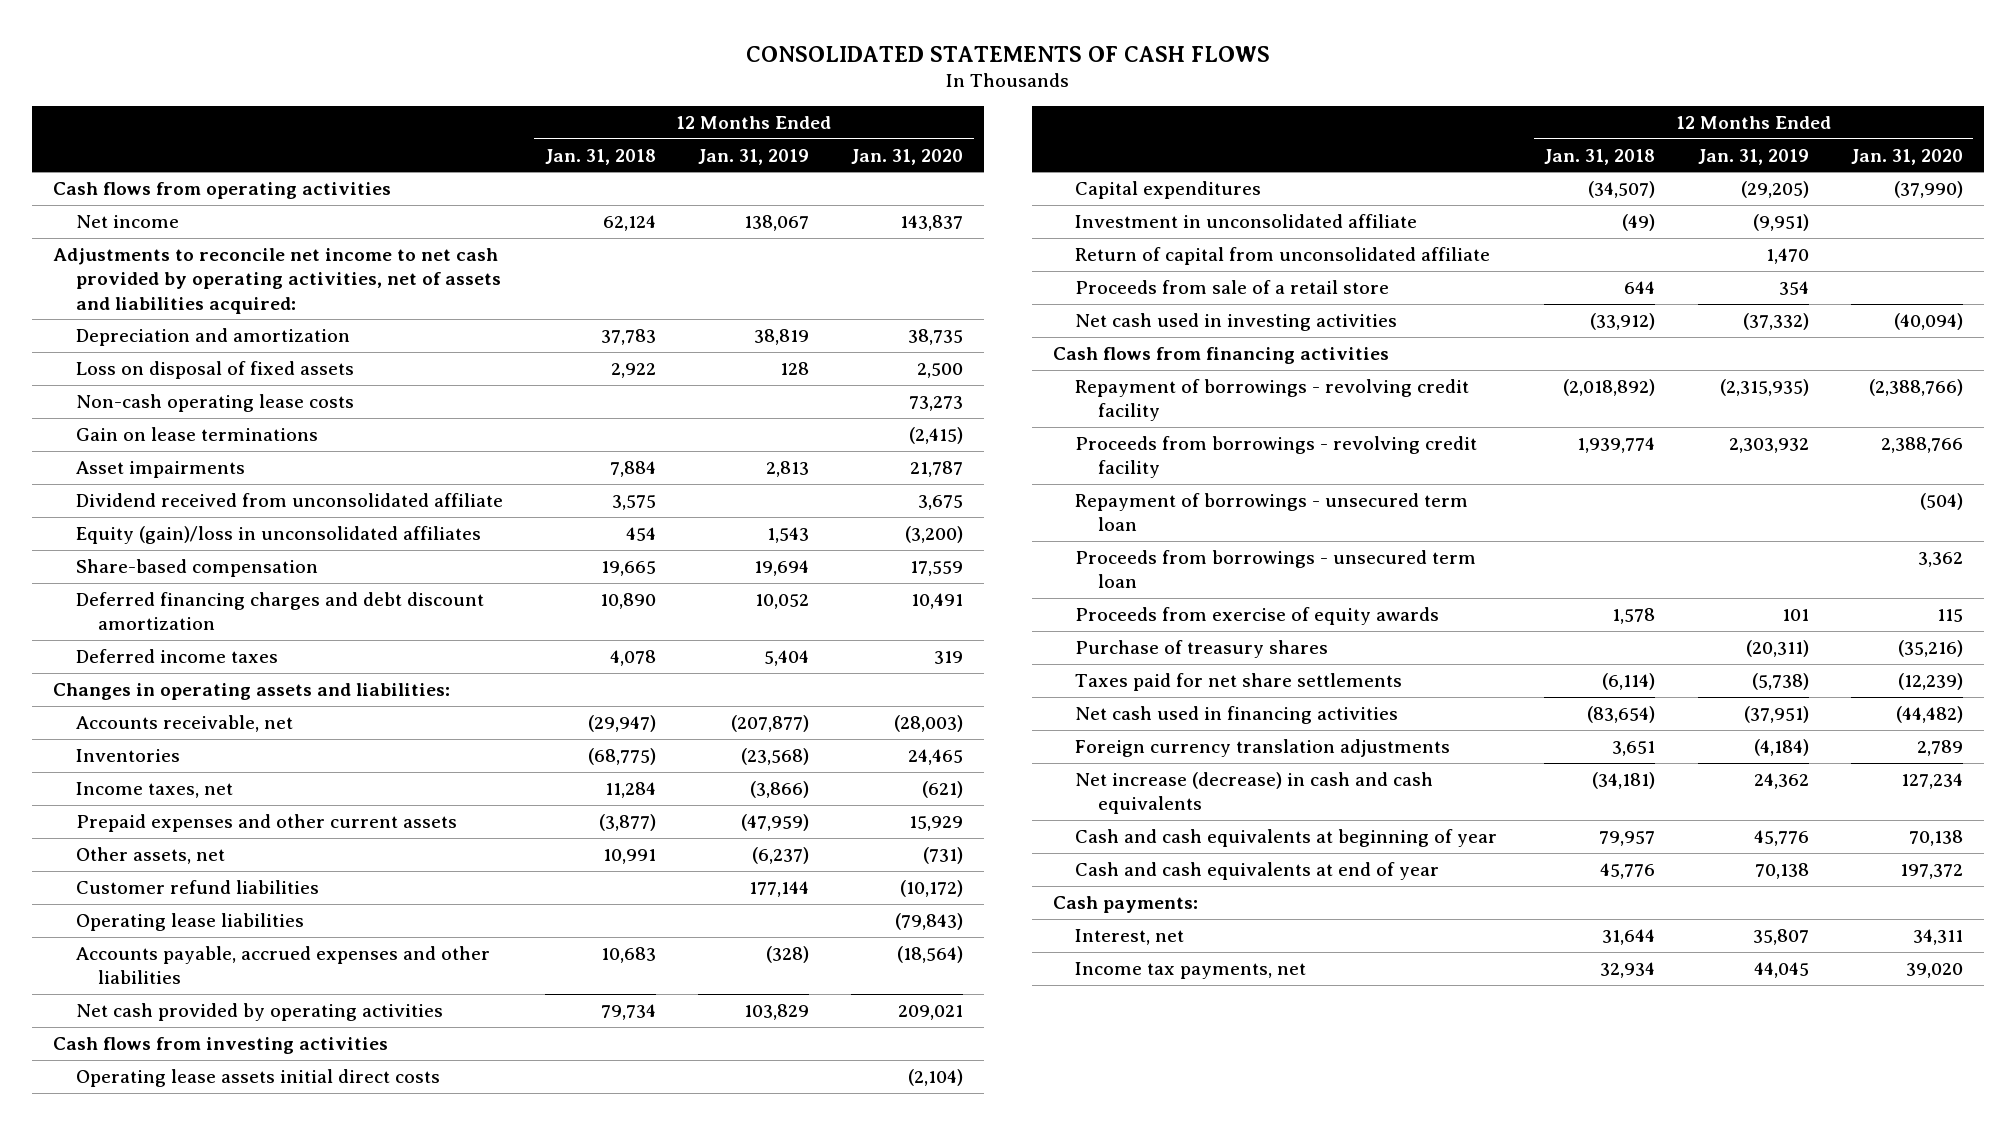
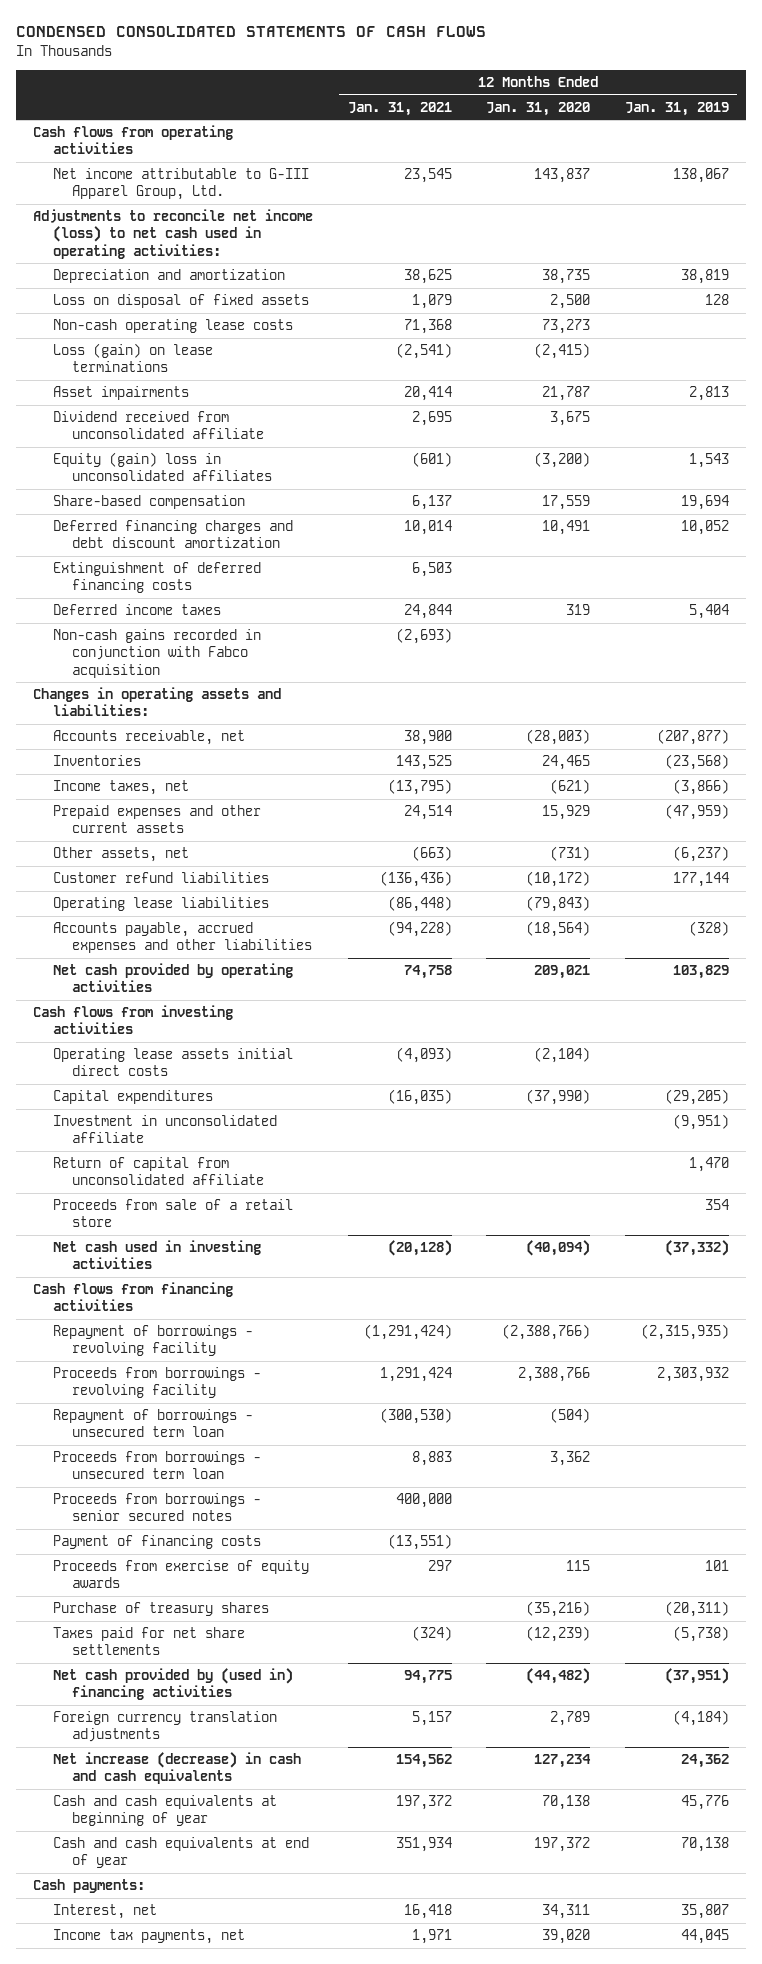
[745,45,1270,62] CONSOLIDATED STATEMENTS OF CASH FLOWS -> [15,26,486,38] CONDENSED CONSOLIDATED STATEMENTS OF CASH FLOWS
[544,148,656,165] Jan. 31, 2018 -> none
none -> [347,101,452,116] Jan. 31, 2021
[75,214,179,228] Net income -> [52,168,309,201] Net income attributable to G-III Apparel Group, Ltd.
[53,247,501,314] Adjustments to reconcile net income to net cash provided by operating activities, net of assets and liabilities acquired: -> [33,209,314,259] Adjustments to reconcile net income (loss) to net cash used in operating activities:
[75,426,318,441] Gain on lease terminations -> [52,343,213,373] Loss (gain) on lease terminations
[75,525,481,544] Equity (gain)/loss in unconsolidated affiliates -> [52,452,273,482] Equity (gain) loss in unconsolidated affiliates
none -> [52,562,261,594] Extinguishment of deferred financing costs
none -> [52,629,261,678] Non-cash gains recorded in conjunction with Fabco acquisition
[1075,378,1470,422] Repayment of borrowings - revolving credit facility -> [52,1325,253,1357] Repayment of borrowings - revolving facility
[1075,435,1478,479] Proceeds from borrowings - revolving credit facility -> [52,1367,261,1399] Proceeds from borrowings - revolving facility
none -> [52,1493,261,1522] Proceeds from borrowings - senior secured notes
none -> [52,1535,261,1550] Payment of financing costs
[1075,705,1399,724] Net cash used in financing activities -> [52,1668,293,1701] Net cash provided by (used in) financing activities

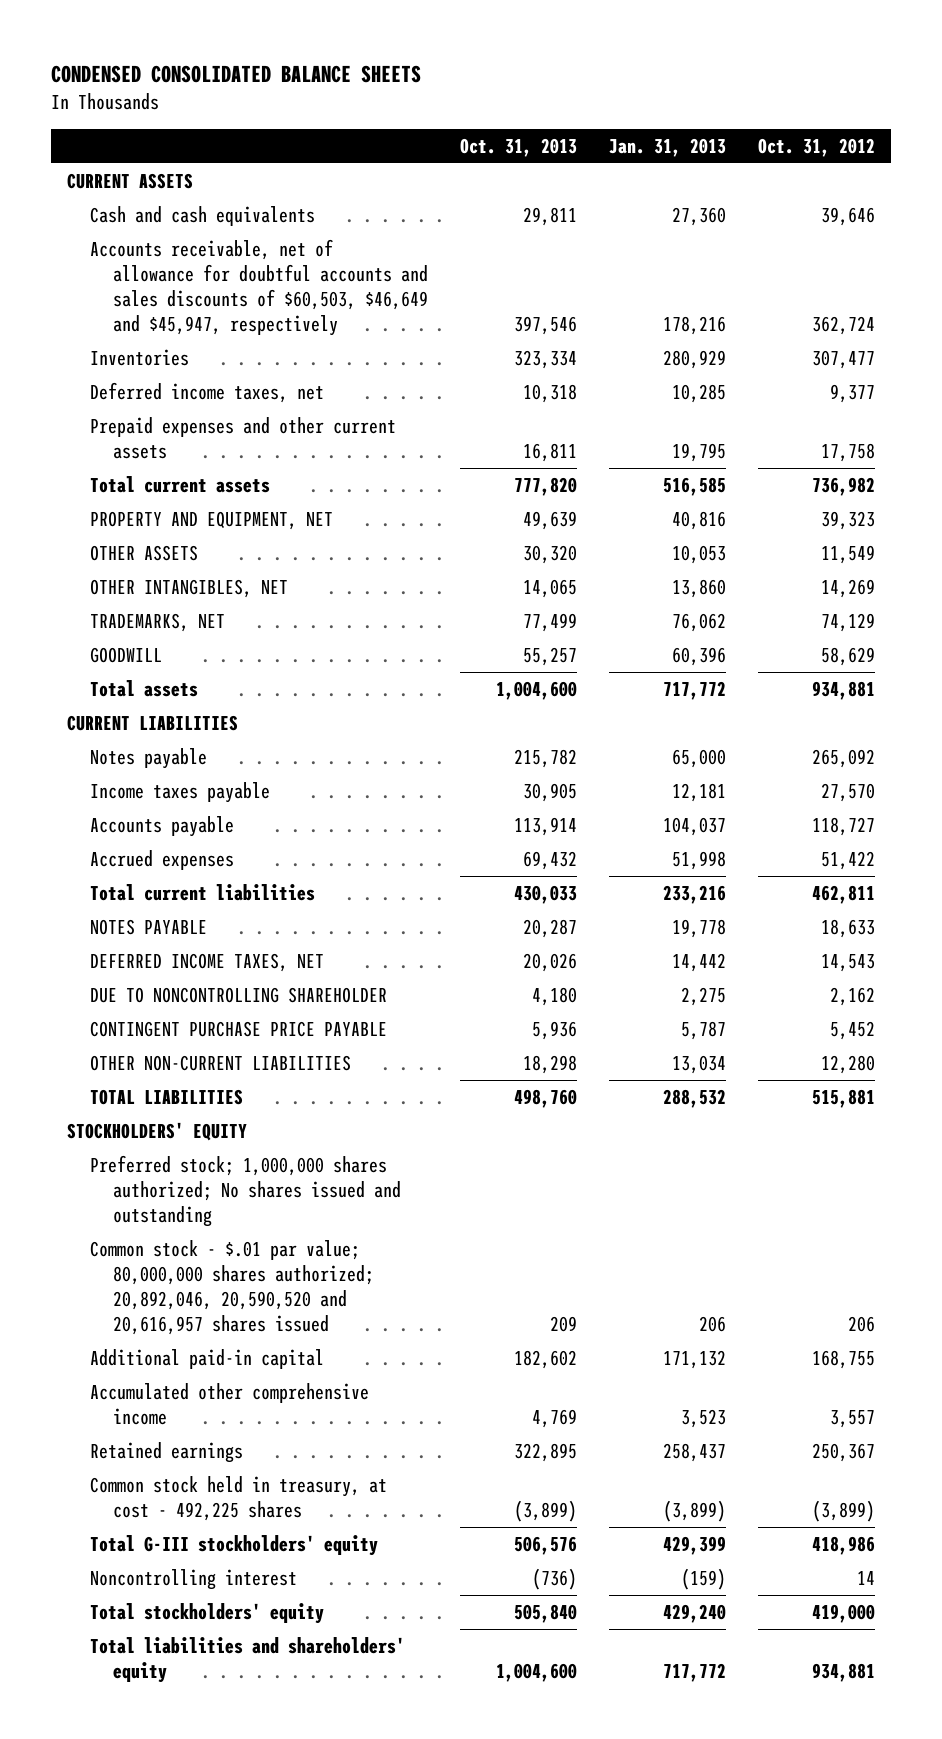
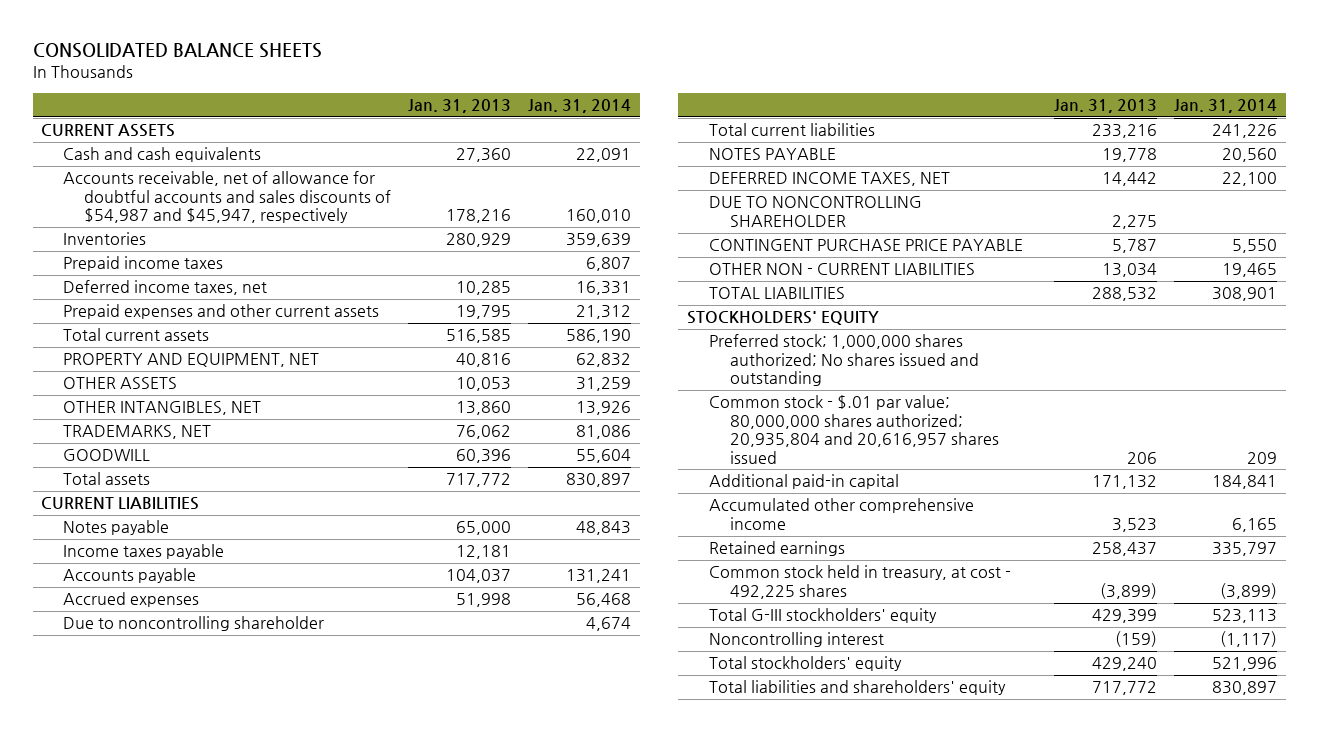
[51,65,422,84] CONDENSED CONSOLIDATED BALANCE SHEETS -> [32,43,322,59] CONSOLIDATED BALANCE SHEETS
[460,138,578,158] Oct. 31, 2013 -> none
[758,138,876,158] Oct. 31, 2012 -> none
none -> [528,99,632,114] Jan. 31, 2014
[90,238,429,336] Accounts receivable, net of allowance for doubtful accounts and sales discounts of $60,503, $46,649 and $45,947, respectively -> [62,171,392,224] Accounts receivable, net of allowance for doubtful accounts and sales discounts of $54,987 and $45,947, respectively
none -> [62,256,223,272] Prepaid income taxes
none -> [62,616,324,632] Due to noncontrolling shareholder
[90,1054,352,1071] OTHER NON-CURRENT LIABILITIES -> [708,263,975,276] OTHER NON - CURRENT LIABILITIES
[90,1239,375,1335] Common stock - $.01 par value; 80,000,000 shares authorized; 20,892,046, 20,590,520 and 20,616,957 shares issued -> [708,395,1000,464] Common stock - $.01 par value; 80,000,000 shares authorized; 20,935,804 and 20,616,957 shares issued

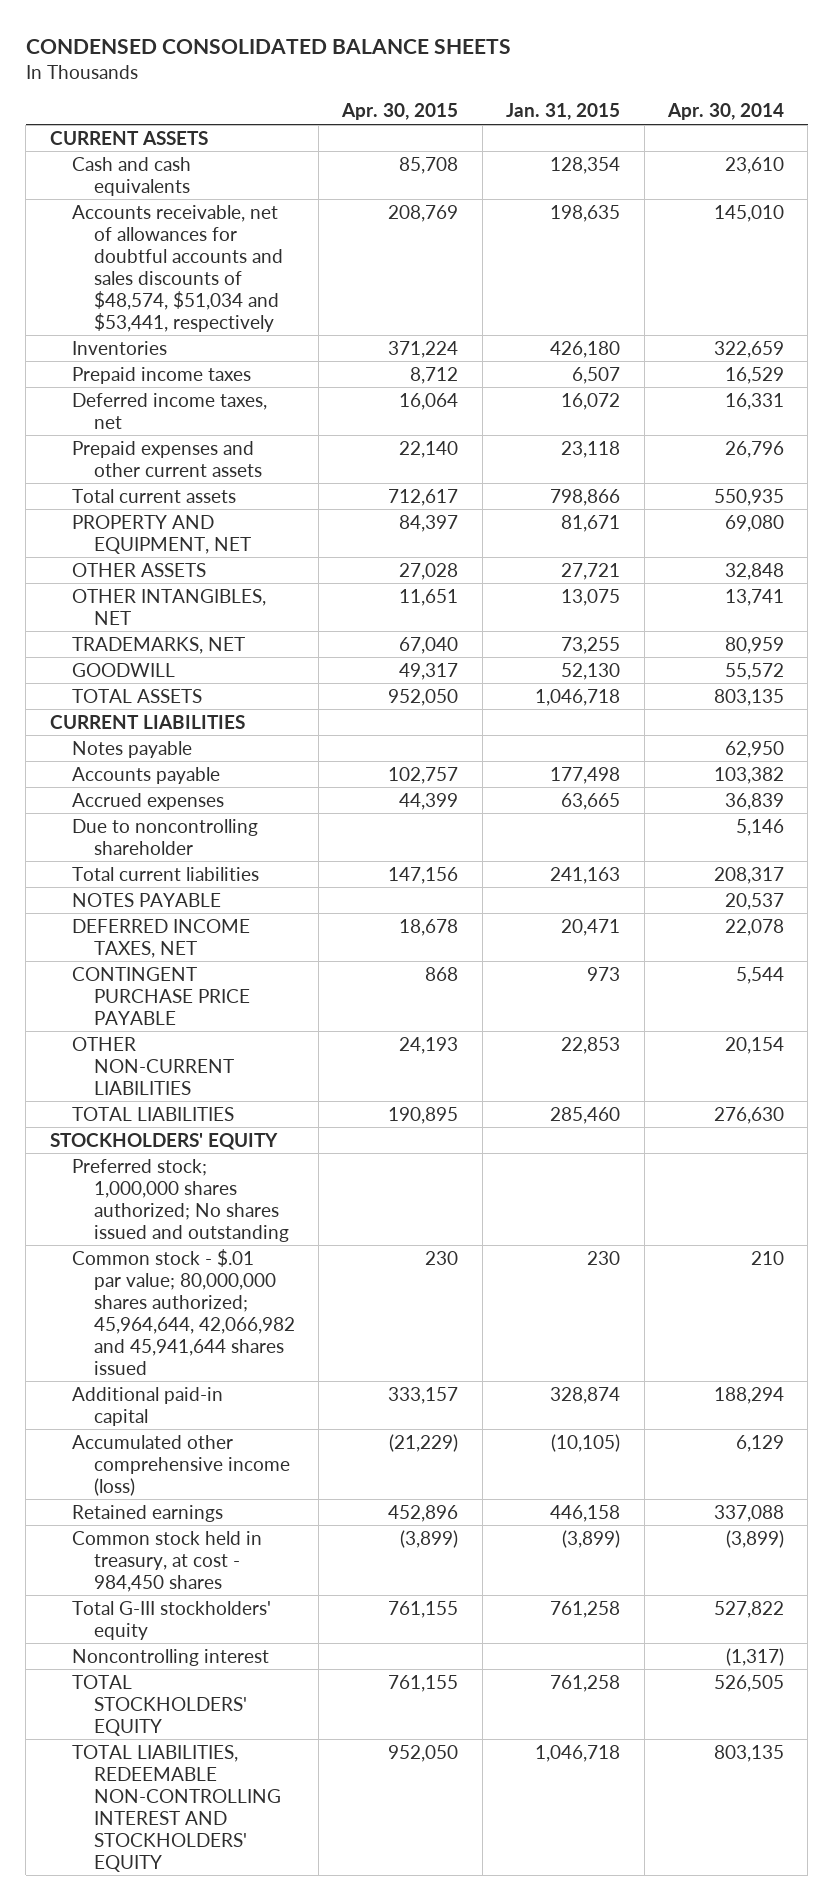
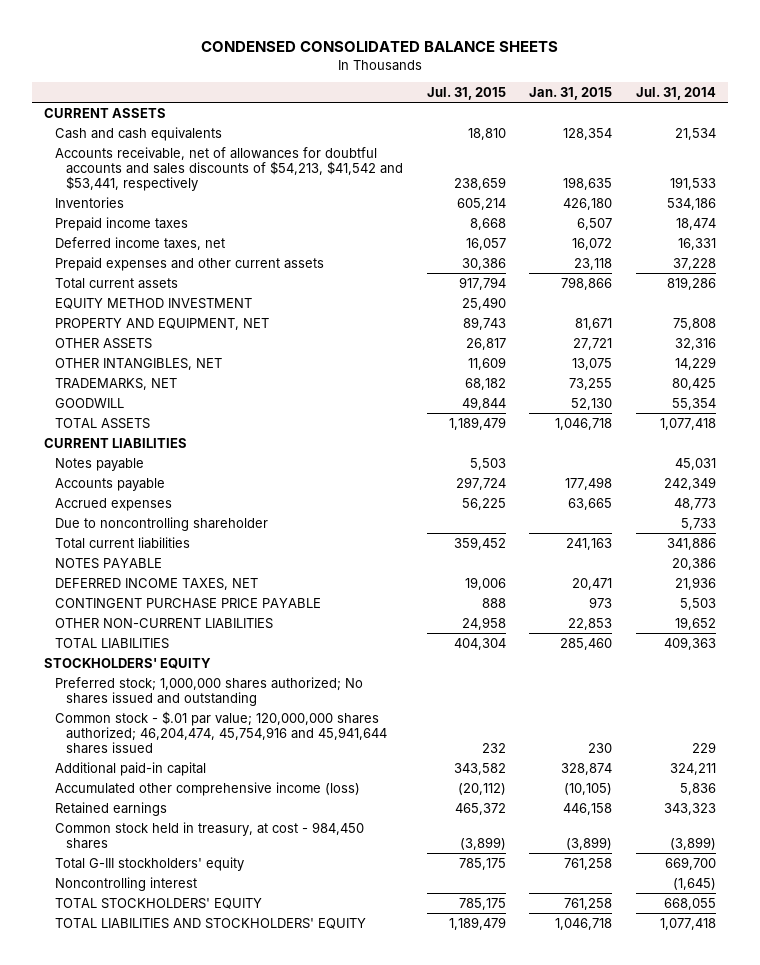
[341,103,459,121] Apr. 30, 2015 -> none
[666,103,784,121] Apr. 30, 2014 -> none
none -> [426,87,506,101] Jul. 31, 2015
none -> [635,87,716,101] Jul. 31, 2014
[71,204,283,332] Accounts receivable, net of allowances for doubtful accounts and sales discounts of $48,574, $51,034 and $53,441, respectively -> [54,146,403,191] Accounts receivable, net of allowances for doubtful accounts and sales discounts of $54,213, $41,542 and $53,441, respectively
none -> [54,297,252,309] EQUITY METHOD INVESTMENT
[71,1248,295,1375] Common stock - $.01 par value; 80,000,000 shares authorized; 45,964,644, 42,066,982 and 45,941,644 shares issued -> [54,710,387,754] Common stock - $.01 par value; 120,000,000 shares authorized; 46,204,474, 45,754,916 and 45,941,644 shares issued
[71,1744,281,1872] TOTAL LIABILITIES, REDEEMABLE NON-CONTROLLING INTEREST AND STOCKHOLDERS' EQUITY -> [54,917,366,929] TOTAL LIABILITIES AND STOCKHOLDERS' EQUITY

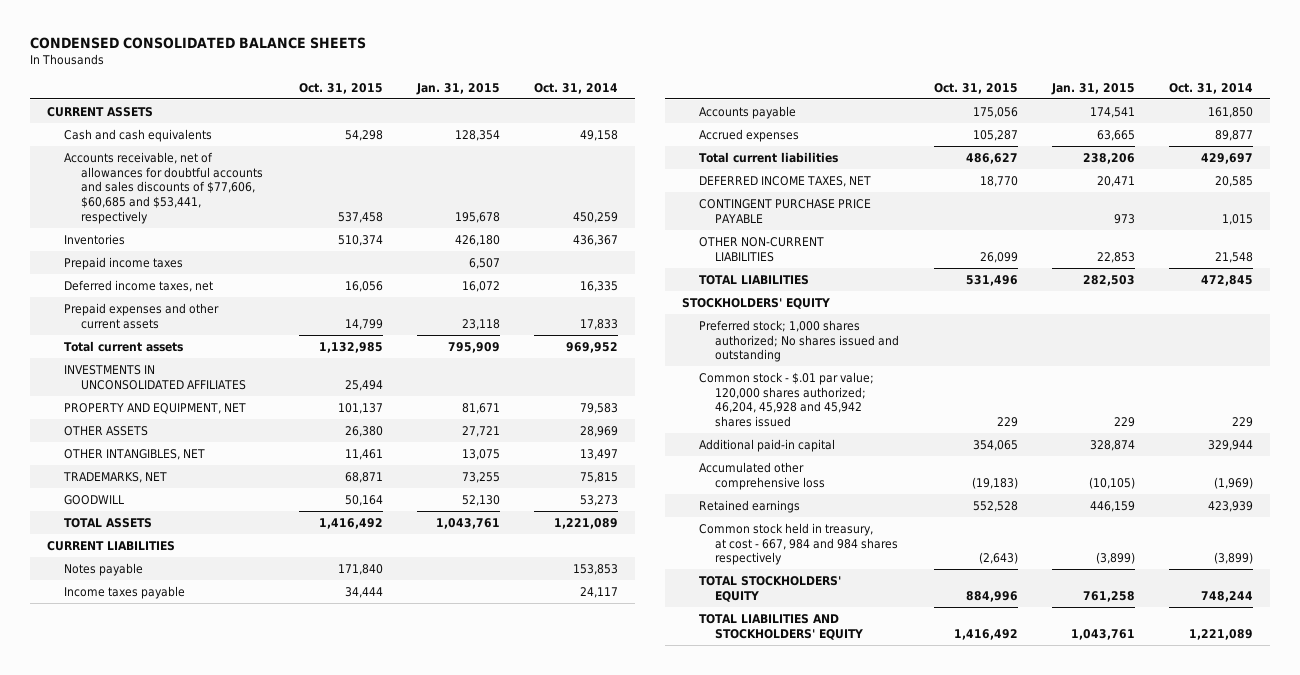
[426,87,506,101] Jul. 31, 2015 -> none
[635,87,716,101] Jul. 31, 2014 -> none
none -> [298,82,383,94] Oct. 31, 2015
none -> [534,82,619,94] Oct. 31, 2014
[54,146,403,191] Accounts receivable, net of allowances for doubtful accounts and sales discounts of $54,213, $41,542 and $53,441, respectively -> [63,151,263,224] Accounts receivable, net of allowances for doubtful accounts and sales discounts of $77,606, $60,685 and $53,441, respectively
[563,176,613,190] 198,635 -> [454,211,500,223] 195,678
[561,276,613,290] 798,866 -> [447,341,500,353] 795,909
[54,297,252,309] EQUITY METHOD INVESTMENT -> [63,364,246,390] INVESTMENTS IN UNCONSOLIDATED AFFILIATES
[555,417,613,430] 1,046,718 -> [435,517,500,529] 1,043,761
none -> [63,585,185,599] Income taxes payable
[565,476,613,490] 177,498 -> [1089,106,1135,118] 174,541
[54,516,268,531] Due to noncontrolling shareholder -> none
[54,557,162,569] NOTES PAYABLE -> none
[566,537,613,550] 241,163 -> [1082,152,1135,164] 238,206
[560,637,613,650] 285,460 -> [1082,274,1135,286] 282,503
[54,676,363,706] Preferred stock; 1,000,000 shares authorized; No shares issued and outstanding -> [698,319,900,363] Preferred stock; 1,000 shares authorized; No shares issued and outstanding
[54,710,387,754] Common stock - $.01 par value; 120,000,000 shares authorized; 46,204,474, 45,754,916 and 45,941,644 shares issued -> [698,371,874,428] Common stock - $.01 par value; 120,000 shares authorized; 46,204, 45,928 and 45,942 shares issued
[588,742,613,753] 230 -> [1113,417,1135,428] 229
[54,856,244,871] Total G-III stockholders' equity -> none
[54,876,197,891] Noncontrolling interest -> none
[54,781,360,796] Accumulated other comprehensive income (loss) -> [698,461,826,490] Accumulated other comprehensive loss
[563,802,613,815] 446,158 -> [1089,500,1135,512] 446,159
[54,821,364,849] Common stock held in treasury, at cost - 984,450 shares -> [698,522,899,566] Common stock held in treasury, at cost - 667, 984 and 984 shares respectively
[555,917,613,930] 1,046,718 -> [1070,628,1135,640] 1,043,761

